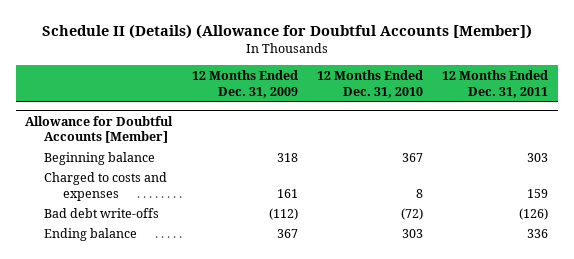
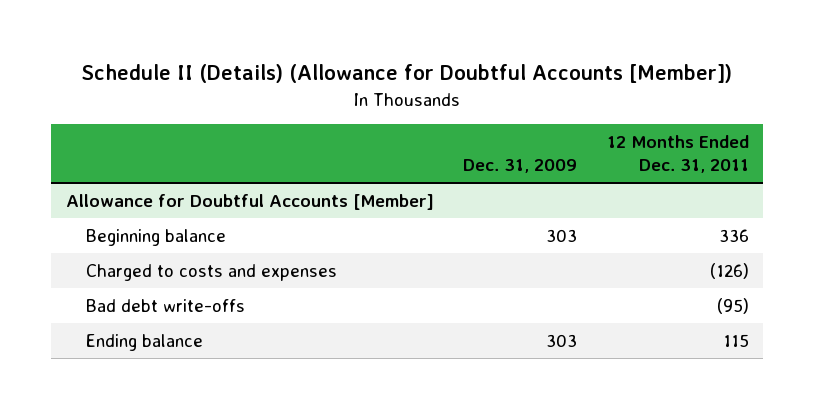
[191,70,298,98] 12 Months Ended Dec. 31, 2009 -> none
[316,70,423,98] 12 Months Ended Dec. 31, 2010 -> none
none -> [463,158,578,173] Dec. 31, 2009
[527,152,549,162] 303 -> [718,228,749,242] 336
[527,188,549,198] 159 -> [709,262,749,279] (126)
[519,207,549,220] (126) -> [716,297,749,314] (95)
[527,228,549,238] 336 -> [722,333,749,347] 115

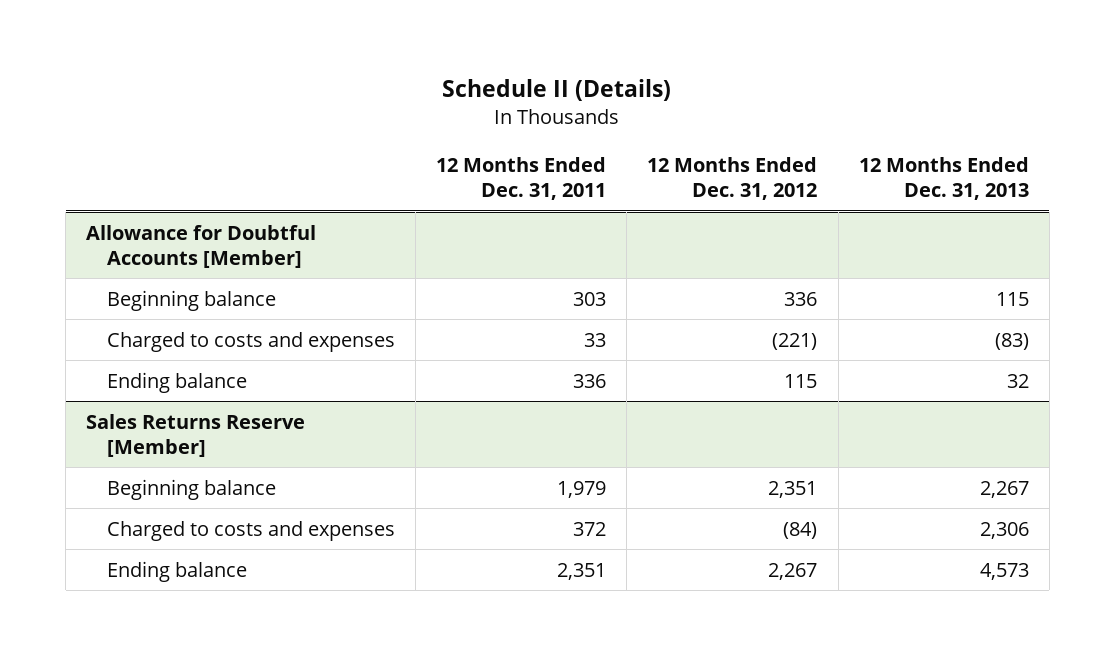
[81,64,733,84] Schedule II (Details) (Allowance for Doubtful Accounts [Member]) -> [442,79,672,102] Schedule II (Details)
[463,158,578,173] Dec. 31, 2009 -> none
none -> [647,157,818,201] 12 Months Ended Dec. 31, 2012
none -> [858,157,1029,201] 12 Months Ended Dec. 31, 2013
[85,298,245,312] Bad debt write-offs -> none
[718,228,749,242] 336 -> [573,291,607,306] 303
[709,262,749,279] (126) -> [584,332,607,347] 33
[722,333,749,347] 115 -> [573,373,607,388] 336
none -> [86,413,306,457] Sales Returns Reserve [Member]
none -> [107,478,277,500] Beginning balance
none -> [107,520,396,541] Charged to costs and expenses
none -> [107,560,248,582] Ending balance

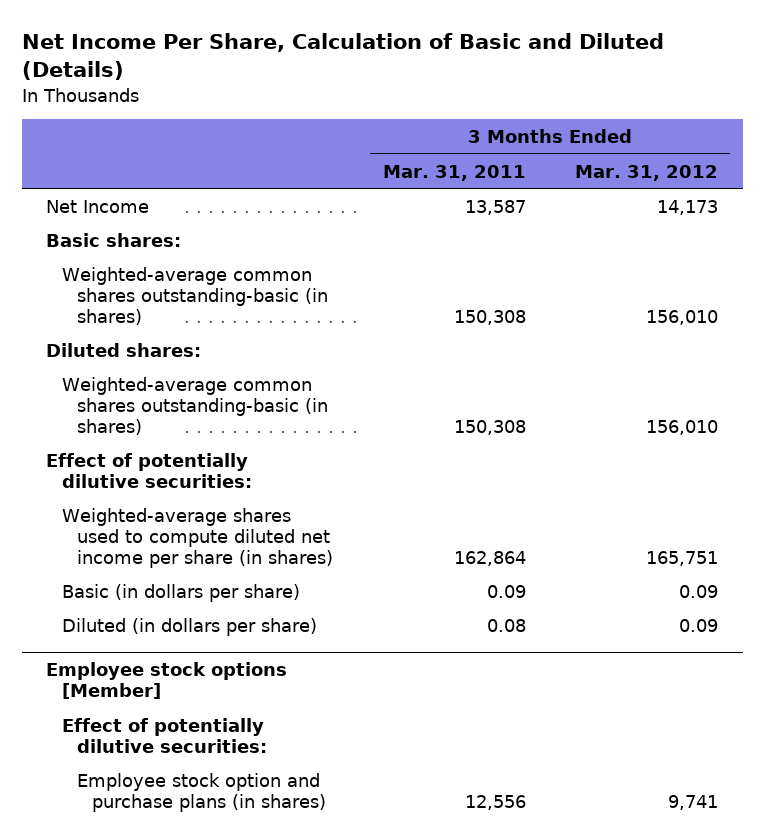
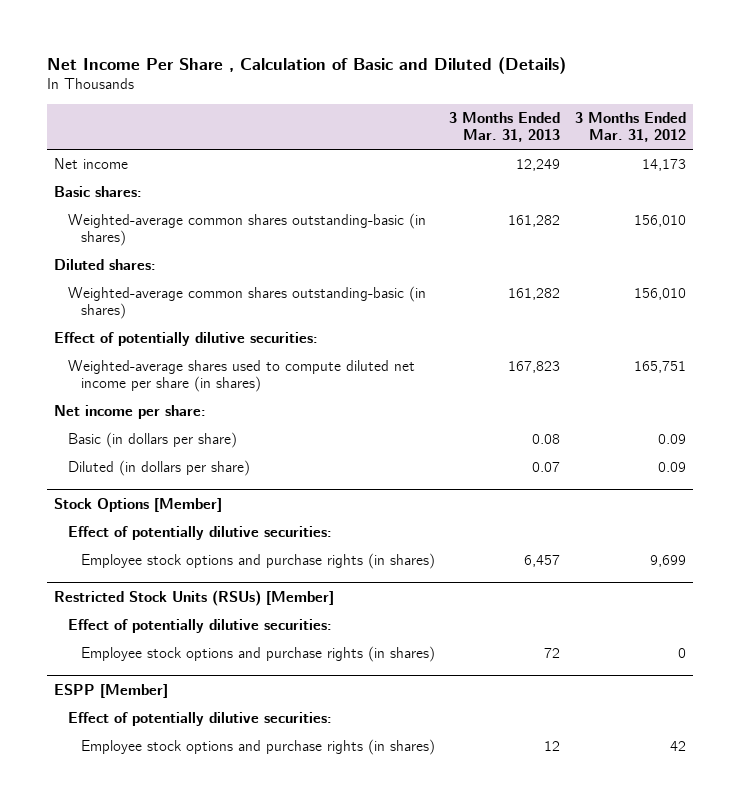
[21,33,664,81] Net Income Per Share, Calculation of Basic and Diluted (Details) -> [47,56,567,74] Net Income Per Share , Calculation of Basic and Diluted (Details)
[382,164,526,181] Mar. 31, 2011 -> none
none -> [449,112,561,143] 3 Months Ended Mar. 31, 2013
[46,199,150,213] Net Income -> [54,158,129,170] Net income
none -> [54,405,207,420] Net income per share:
[46,662,288,700] Employee stock options [Member] -> [54,497,223,512] Stock Options [Member]
[77,772,327,812] Employee stock option and purchase plans (in shares) -> [80,553,435,570] Employee stock options and purchase rights (in shares)
[668,794,719,810] 9,741 -> [650,555,687,568] 9,699
none -> [54,589,335,606] Restricted Stock Units (RSUs) [Member]
none -> [67,619,332,634] Effect of potentially dilutive securities:
none -> [80,646,435,663] Employee stock options and purchase rights (in shares)
none -> [54,683,169,698] ESPP [Member]
none -> [67,712,332,727] Effect of potentially dilutive securities:
none -> [80,739,435,756] Employee stock options and purchase rights (in shares)

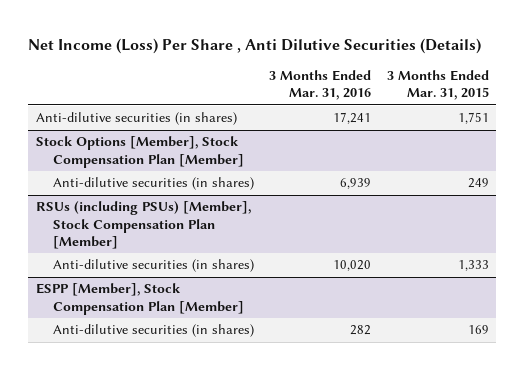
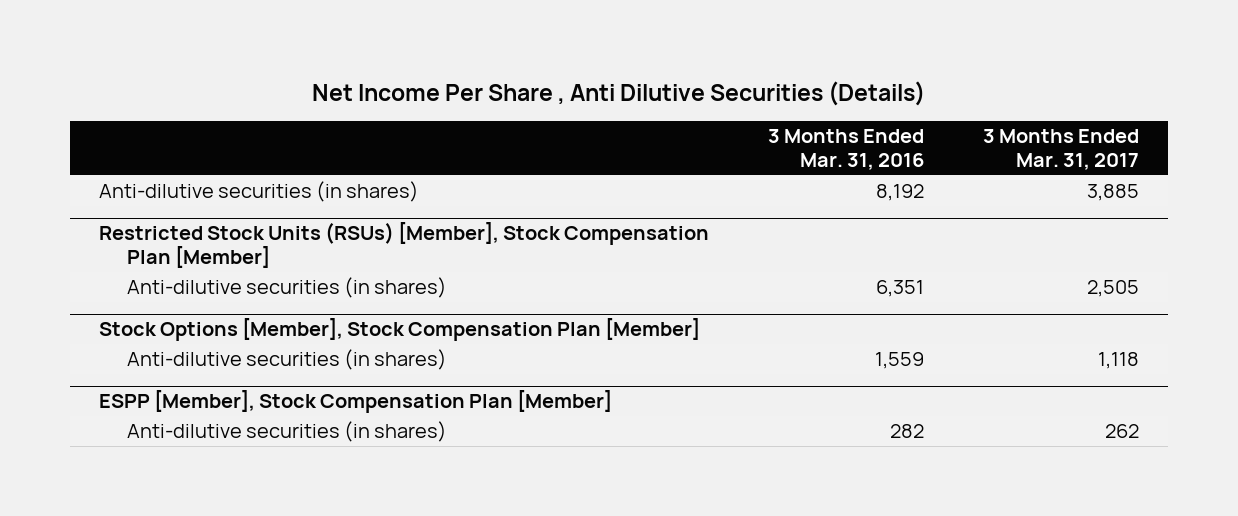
[28,37,482,54] Net Income (Loss) Per Share , Anti Dilutive Securities (Details) -> [312,81,926,107] Net Income Per Share , Anti Dilutive Securities (Details)
[386,69,489,101] 3 Months Ended Mar. 31, 2015 -> none
none -> [982,129,1139,171] 3 Months Ended Mar. 31, 2017
[333,112,372,125] 17,241 -> [876,184,925,202] 8,192
none -> [99,222,710,269] Restricted Stock Units (RSUs) [Member], Stock Compensation Plan [Member]
none -> [126,277,447,299] Anti-dilutive securities (in shares)
[36,201,252,249] RSUs (including PSUs) [Member], Stock Compensation Plan [Member] -> none
[52,259,254,273] Anti-dilutive securities (in shares) -> none
[340,178,372,190] 6,939 -> [875,352,925,370] 1,559

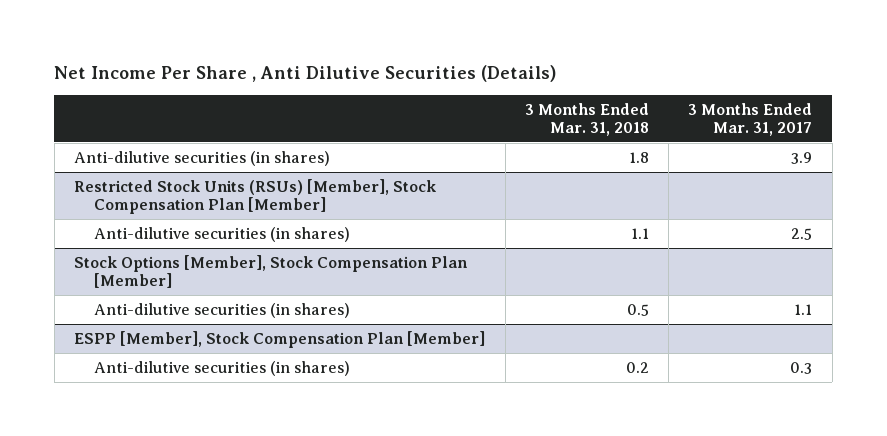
[768,129,925,171] 3 Months Ended Mar. 31, 2016 -> none
none -> [524,102,649,136] 3 Months Ended Mar. 31, 2018
[1086,184,1139,202] 3,885 -> [791,151,813,164] 3.9
[1086,280,1139,298] 2,505 -> [791,227,813,240] 2.5
[1097,352,1139,370] 1,118 -> [794,303,813,315] 1.1
[1104,424,1139,439] 262 -> [790,361,813,374] 0.3

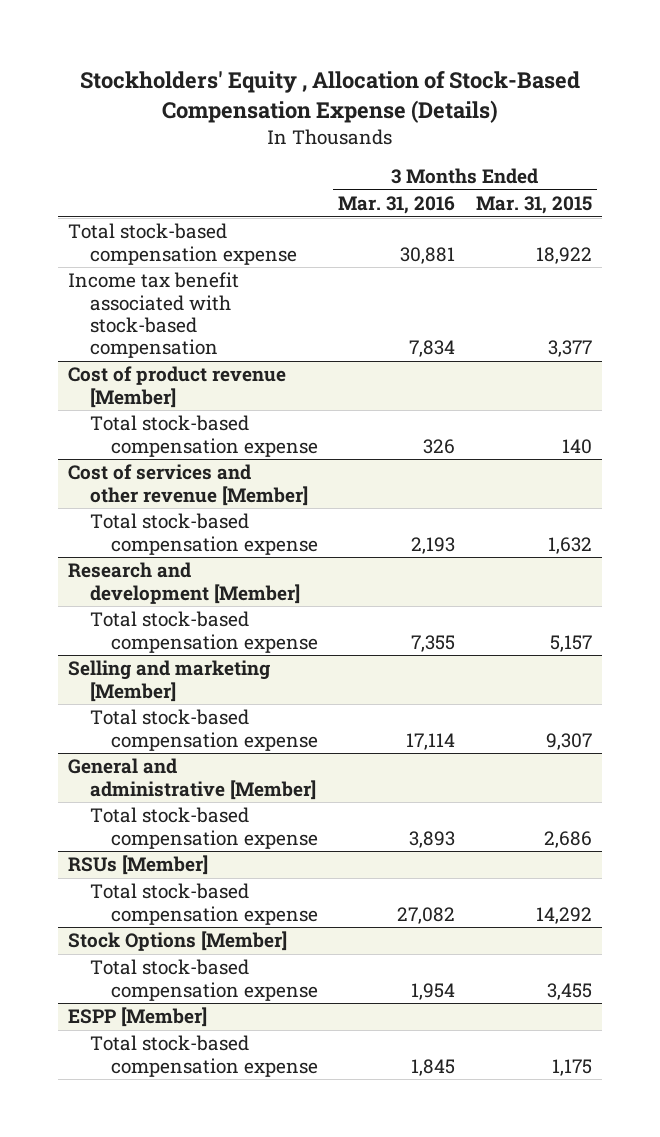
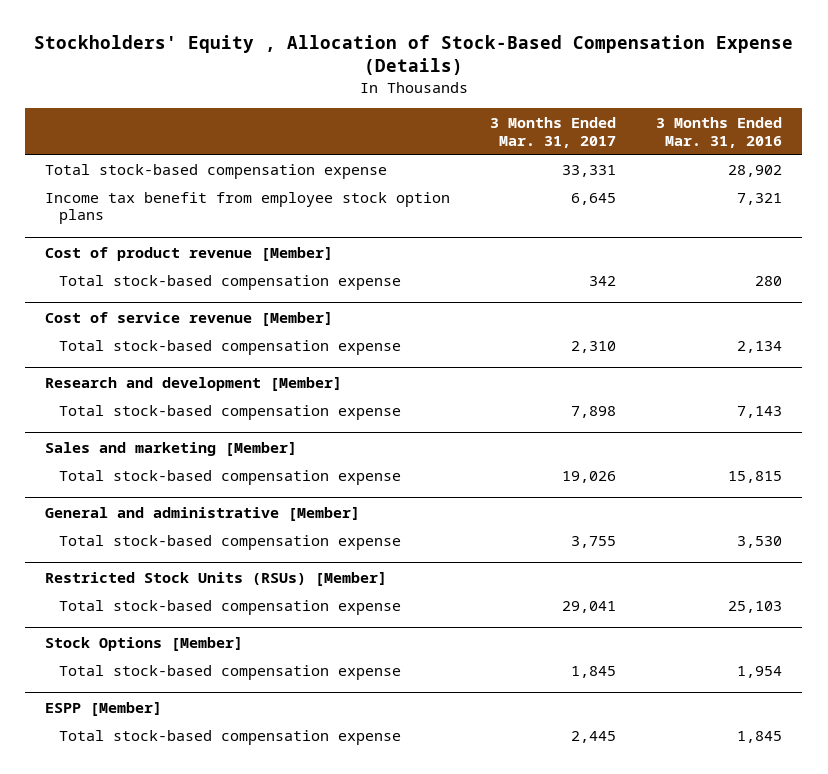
[475,196,592,215] Mar. 31, 2015 -> none
none -> [490,116,617,148] 3 Months Ended Mar. 31, 2017
[68,272,240,359] Income tax benefit associated with stock-based compensation -> none
[400,246,456,264] 30,881 -> [728,164,783,177] 28,902
none -> [45,191,451,225] Income tax benefit from employee stock option plans
[423,438,456,454] 326 -> [755,275,783,286] 280
[68,464,308,506] Cost of services and other revenue [Member] -> [45,311,334,326] Cost of service revenue [Member]
[411,536,456,554] 2,193 -> [737,340,783,353] 2,134
[411,634,456,652] 7,355 -> [737,405,783,418] 7,143
[68,660,271,702] Selling and marketing [Member] -> [45,441,298,456] Sales and marketing [Member]
[406,732,456,750] 17,114 -> [728,470,783,483] 15,815
[409,830,456,848] 3,893 -> [737,535,783,548] 3,530
[68,855,209,876] RSUs [Member] -> [45,571,388,586] Restricted Stock Units (RSUs) [Member]
[397,906,456,924] 27,082 -> [728,600,783,613] 25,103

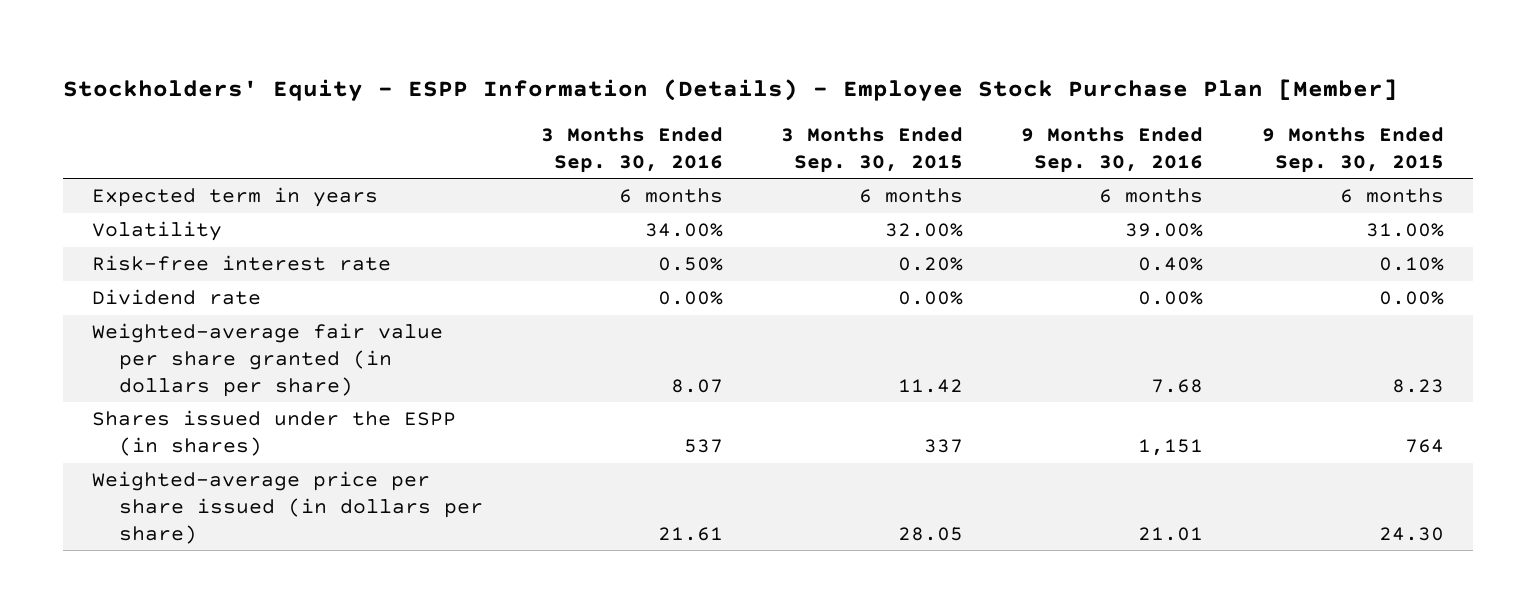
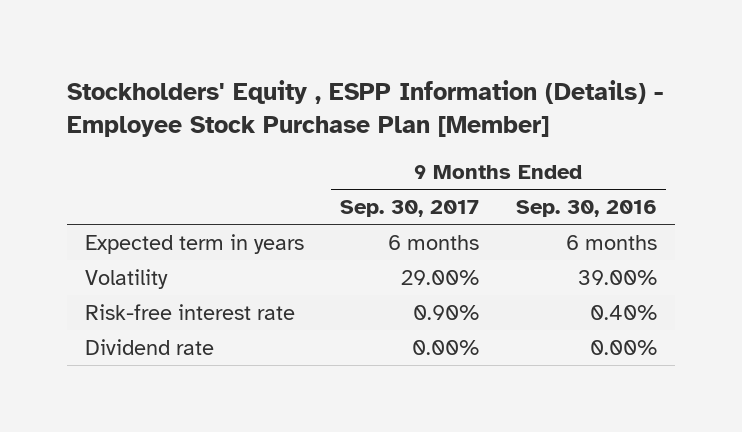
[63,79,1399,102] Stockholders' Equity - ESPP Information (Details) - Employee Stock Purchase Plan [Member] -> [66,79,663,137] Stockholders' Equity , ESPP Information (Details) - Employee Stock Purchase Plan [Member]
[541,127,724,173] 3 Months Ended Sep. 30, 2016 -> none
[781,127,964,173] 3 Months Ended Sep. 30, 2015 -> none
[1261,127,1444,173] 9 Months Ended Sep. 30, 2015 -> none
none -> [340,200,480,218] Sep. 30, 2017
[92,323,444,397] Weighted-average fair value per share granted (in dollars per share) -> none
[92,410,457,457] Shares issued under the ESPP (in shares) -> none
[92,471,484,544] Weighted-average price per share issued (in dollars per share) -> none

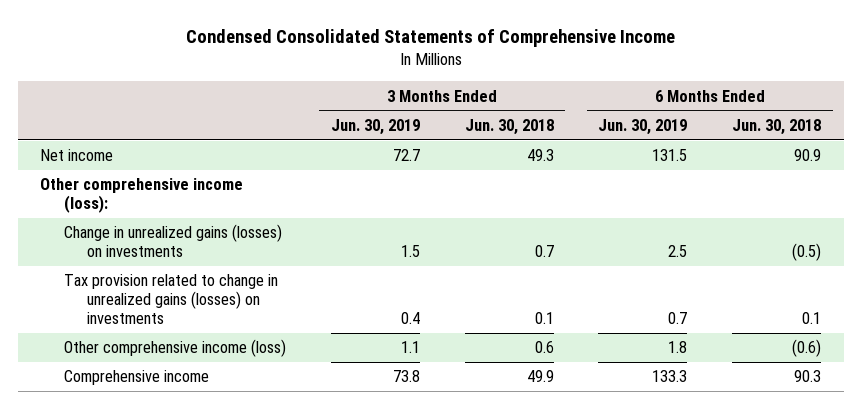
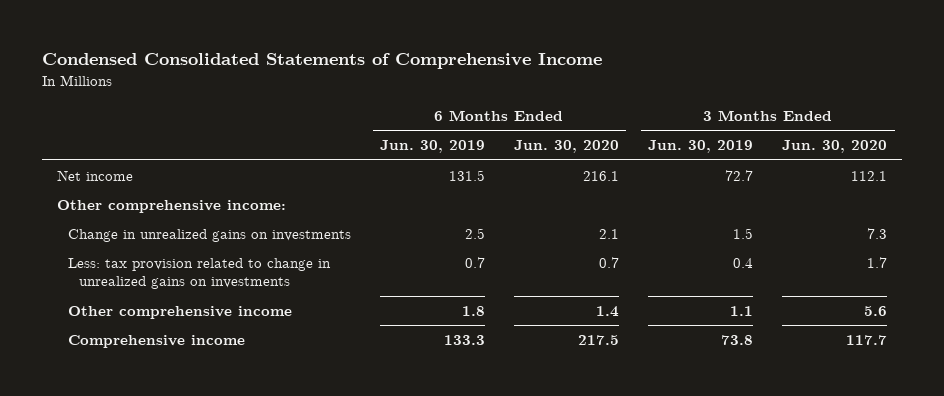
[464,119,554,136] Jun. 30, 2018 -> none
[732,119,822,136] Jun. 30, 2018 -> none
none -> [514,140,620,154] Jun. 30, 2020
none -> [782,140,888,154] Jun. 30, 2020
[40,178,244,214] Other comprehensive income (loss): -> [56,199,286,213] Other comprehensive income:
[63,224,282,258] Change in unrealized gains (losses) on investments -> [67,228,351,242] Change in unrealized gains on investments
[63,274,278,324] Tax provision related to change in unrealized gains (losses) on investments -> [67,257,331,290] Less: tax provision related to change in unrealized gains on investments
[63,339,286,358] Other comprehensive income (loss) -> [67,305,292,319] Other comprehensive income

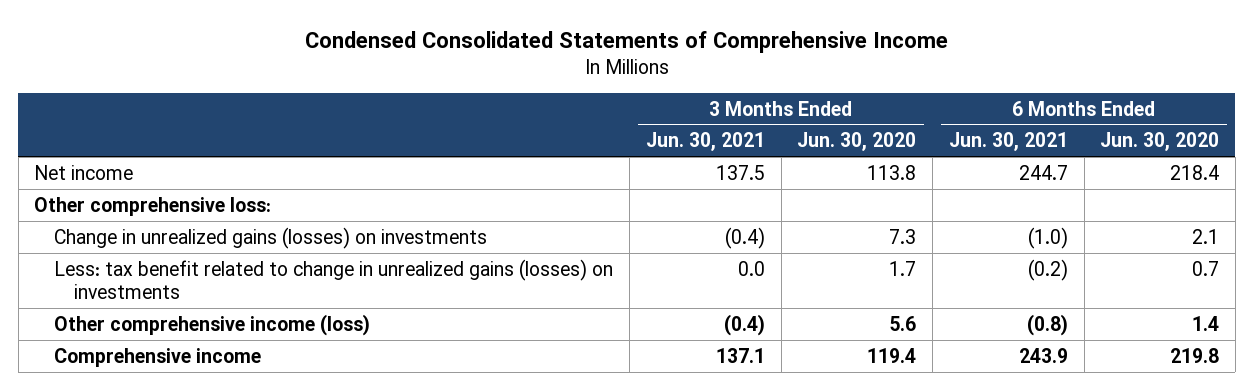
[379,140,485,154] Jun. 30, 2019 -> none
[648,140,754,154] Jun. 30, 2019 -> none
none -> [645,132,765,152] Jun. 30, 2021
none -> [948,132,1068,152] Jun. 30, 2021
[583,170,620,181] 216.1 -> [1170,164,1220,180] 218.4
[851,170,888,181] 112.1 -> [867,164,917,180] 113.8
[56,199,286,213] Other comprehensive income: -> [34,196,272,216] Other comprehensive loss:
[67,228,351,242] Change in unrealized gains on investments -> [54,226,488,249] Change in unrealized gains (losses) on investments
[67,257,331,290] Less: tax provision related to change in unrealized gains on investments -> [54,258,614,299] Less: tax benefit related to change in unrealized gains (losses) on investments
[67,305,292,319] Other comprehensive income -> [54,313,371,336] Other comprehensive income (loss)
[578,334,620,345] 217.5 -> [1170,347,1220,363] 219.8
[846,334,888,345] 117.7 -> [867,347,917,363] 119.4

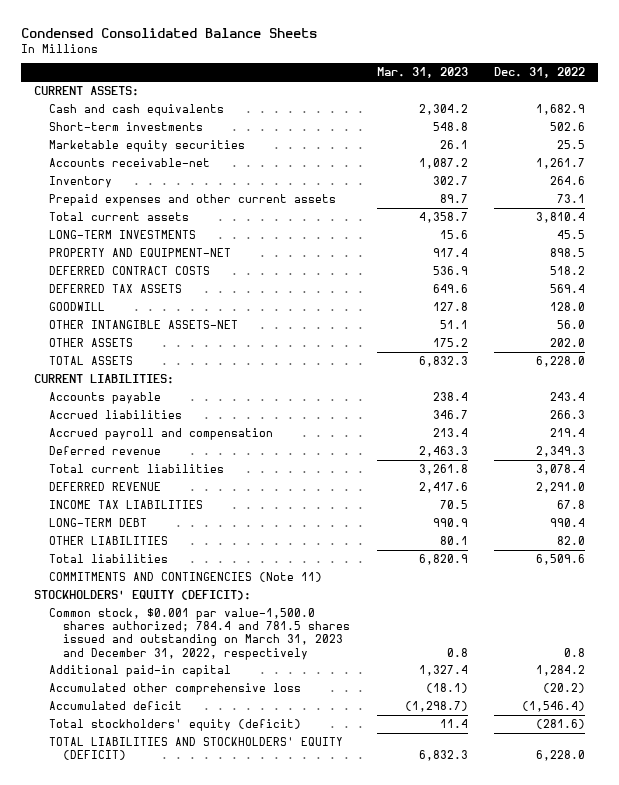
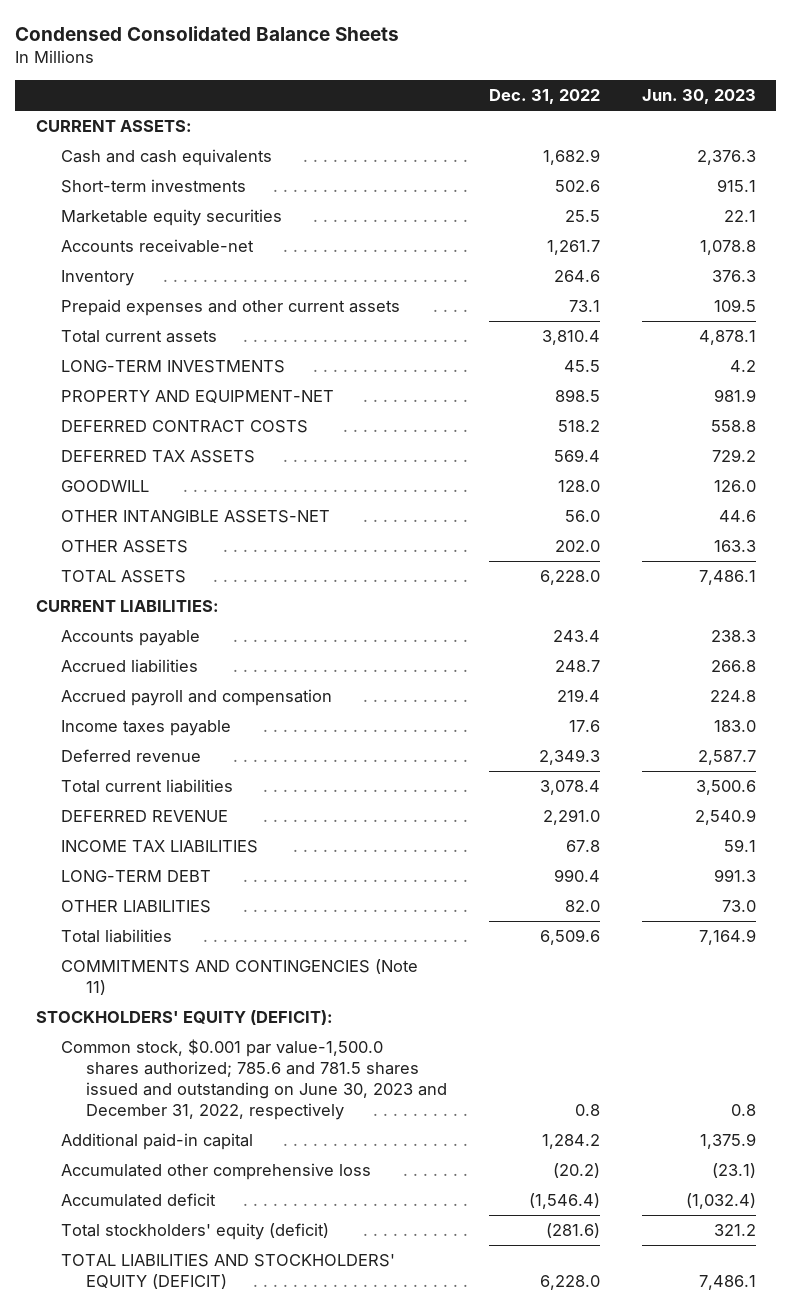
[376,67,468,79] Mar. 31, 2023 -> none
none -> [641,88,756,104] Jun. 30, 2023
[549,409,585,419] 266.3 -> [554,660,600,673] 248.7
none -> [61,720,232,737] Income taxes payable
[48,607,351,660] Common stock, $0.001 par value-1,500.0 shares authorized; 784.4 and 781.5 shares issued and outstanding on March 31, 2023 and December 31, 2022, respectively -> [61,1039,448,1120] Common stock, $0.001 par value-1,500.0 shares authorized; 785.6 and 781.5 shares issued and outstanding on June 30, 2023 and December 31, 2022, respectively

